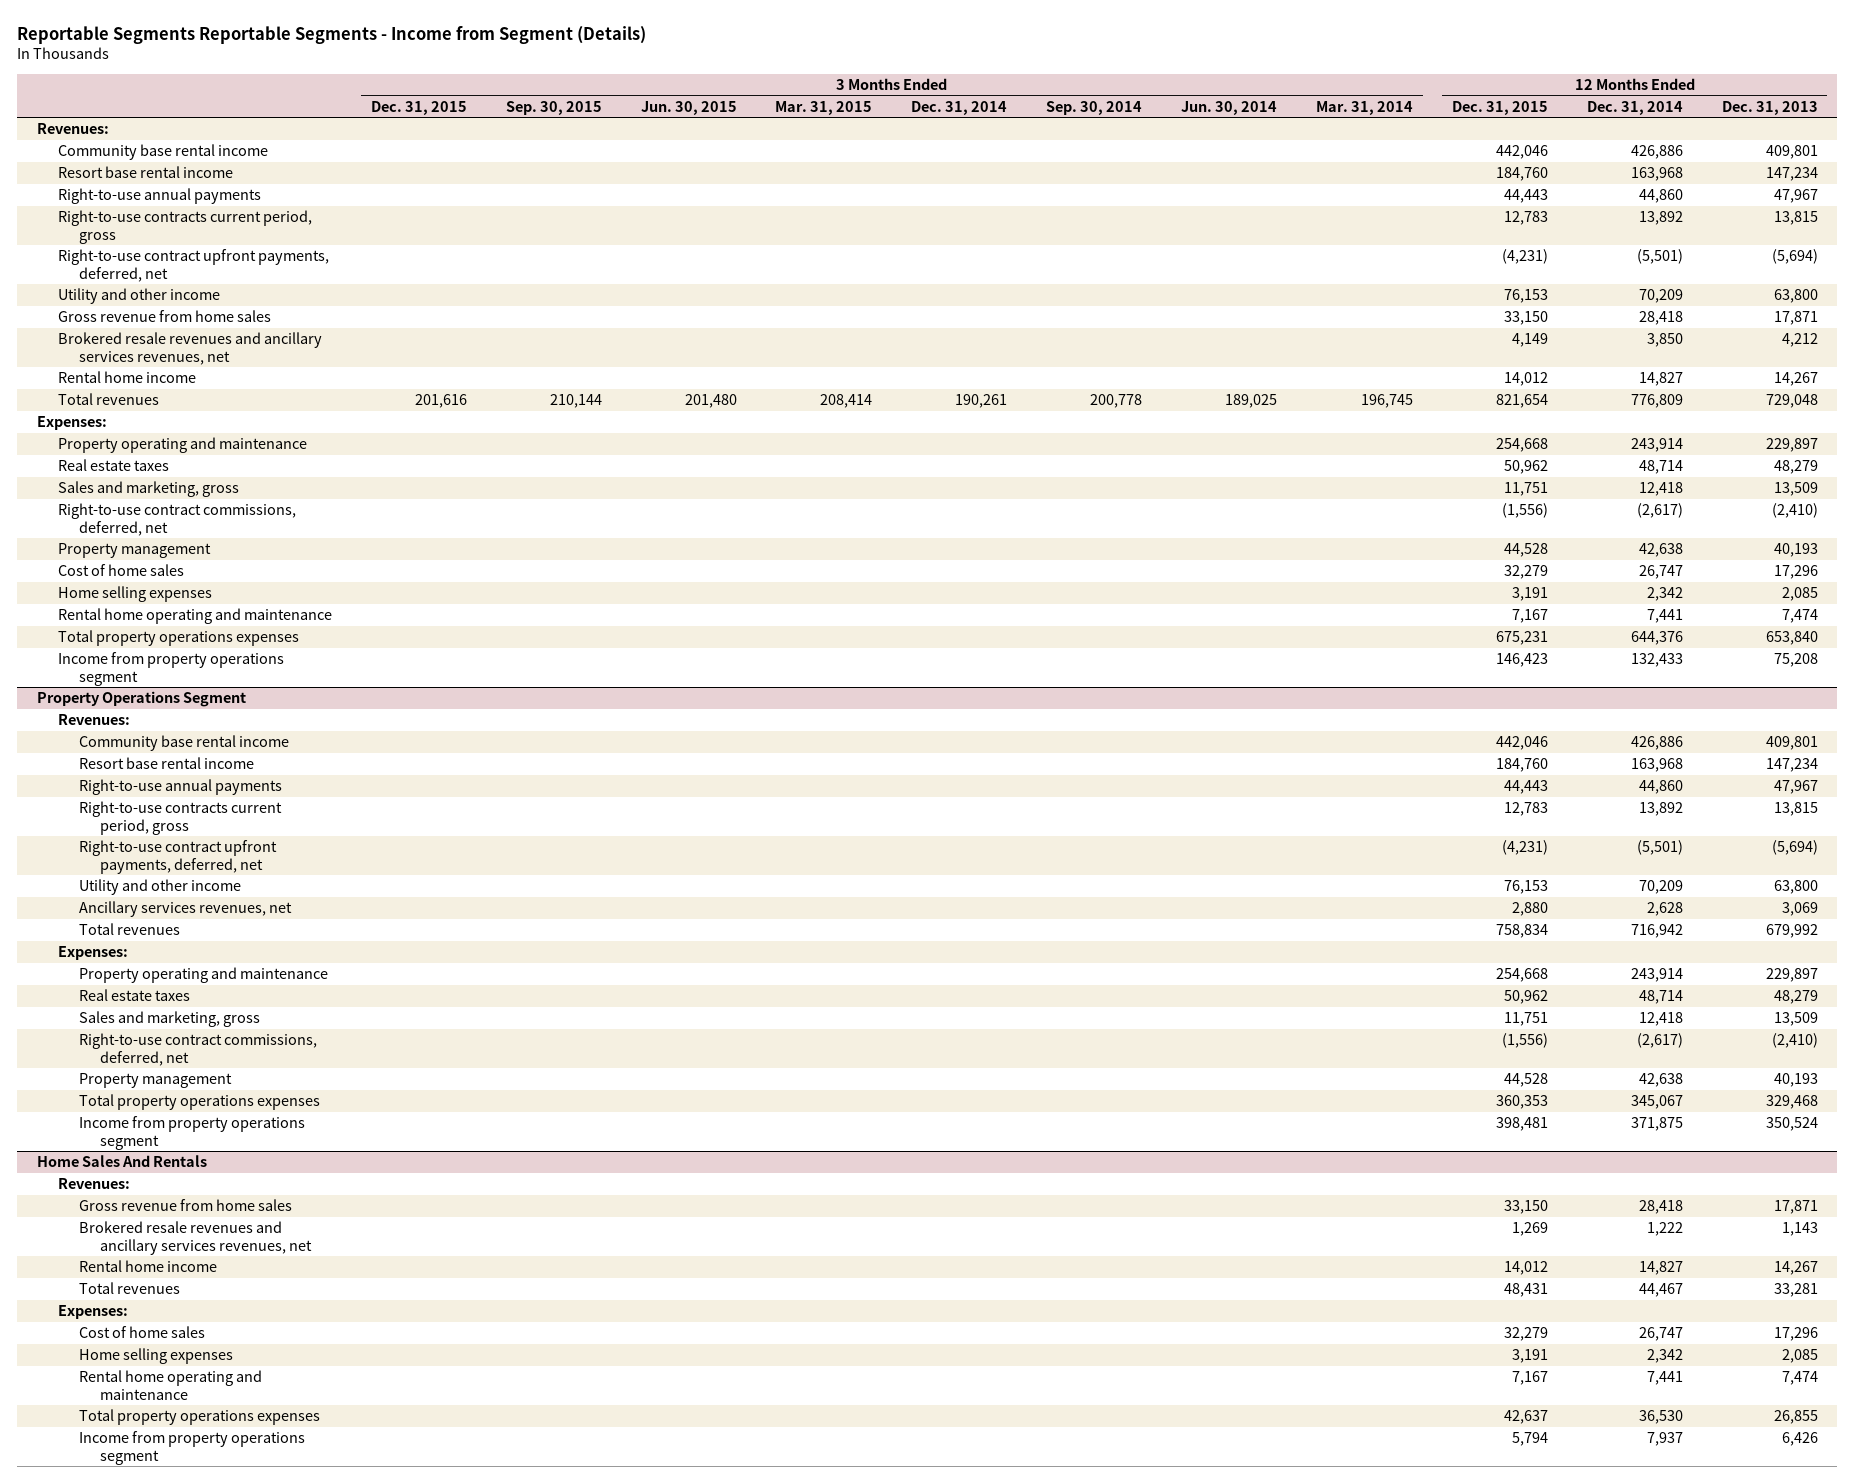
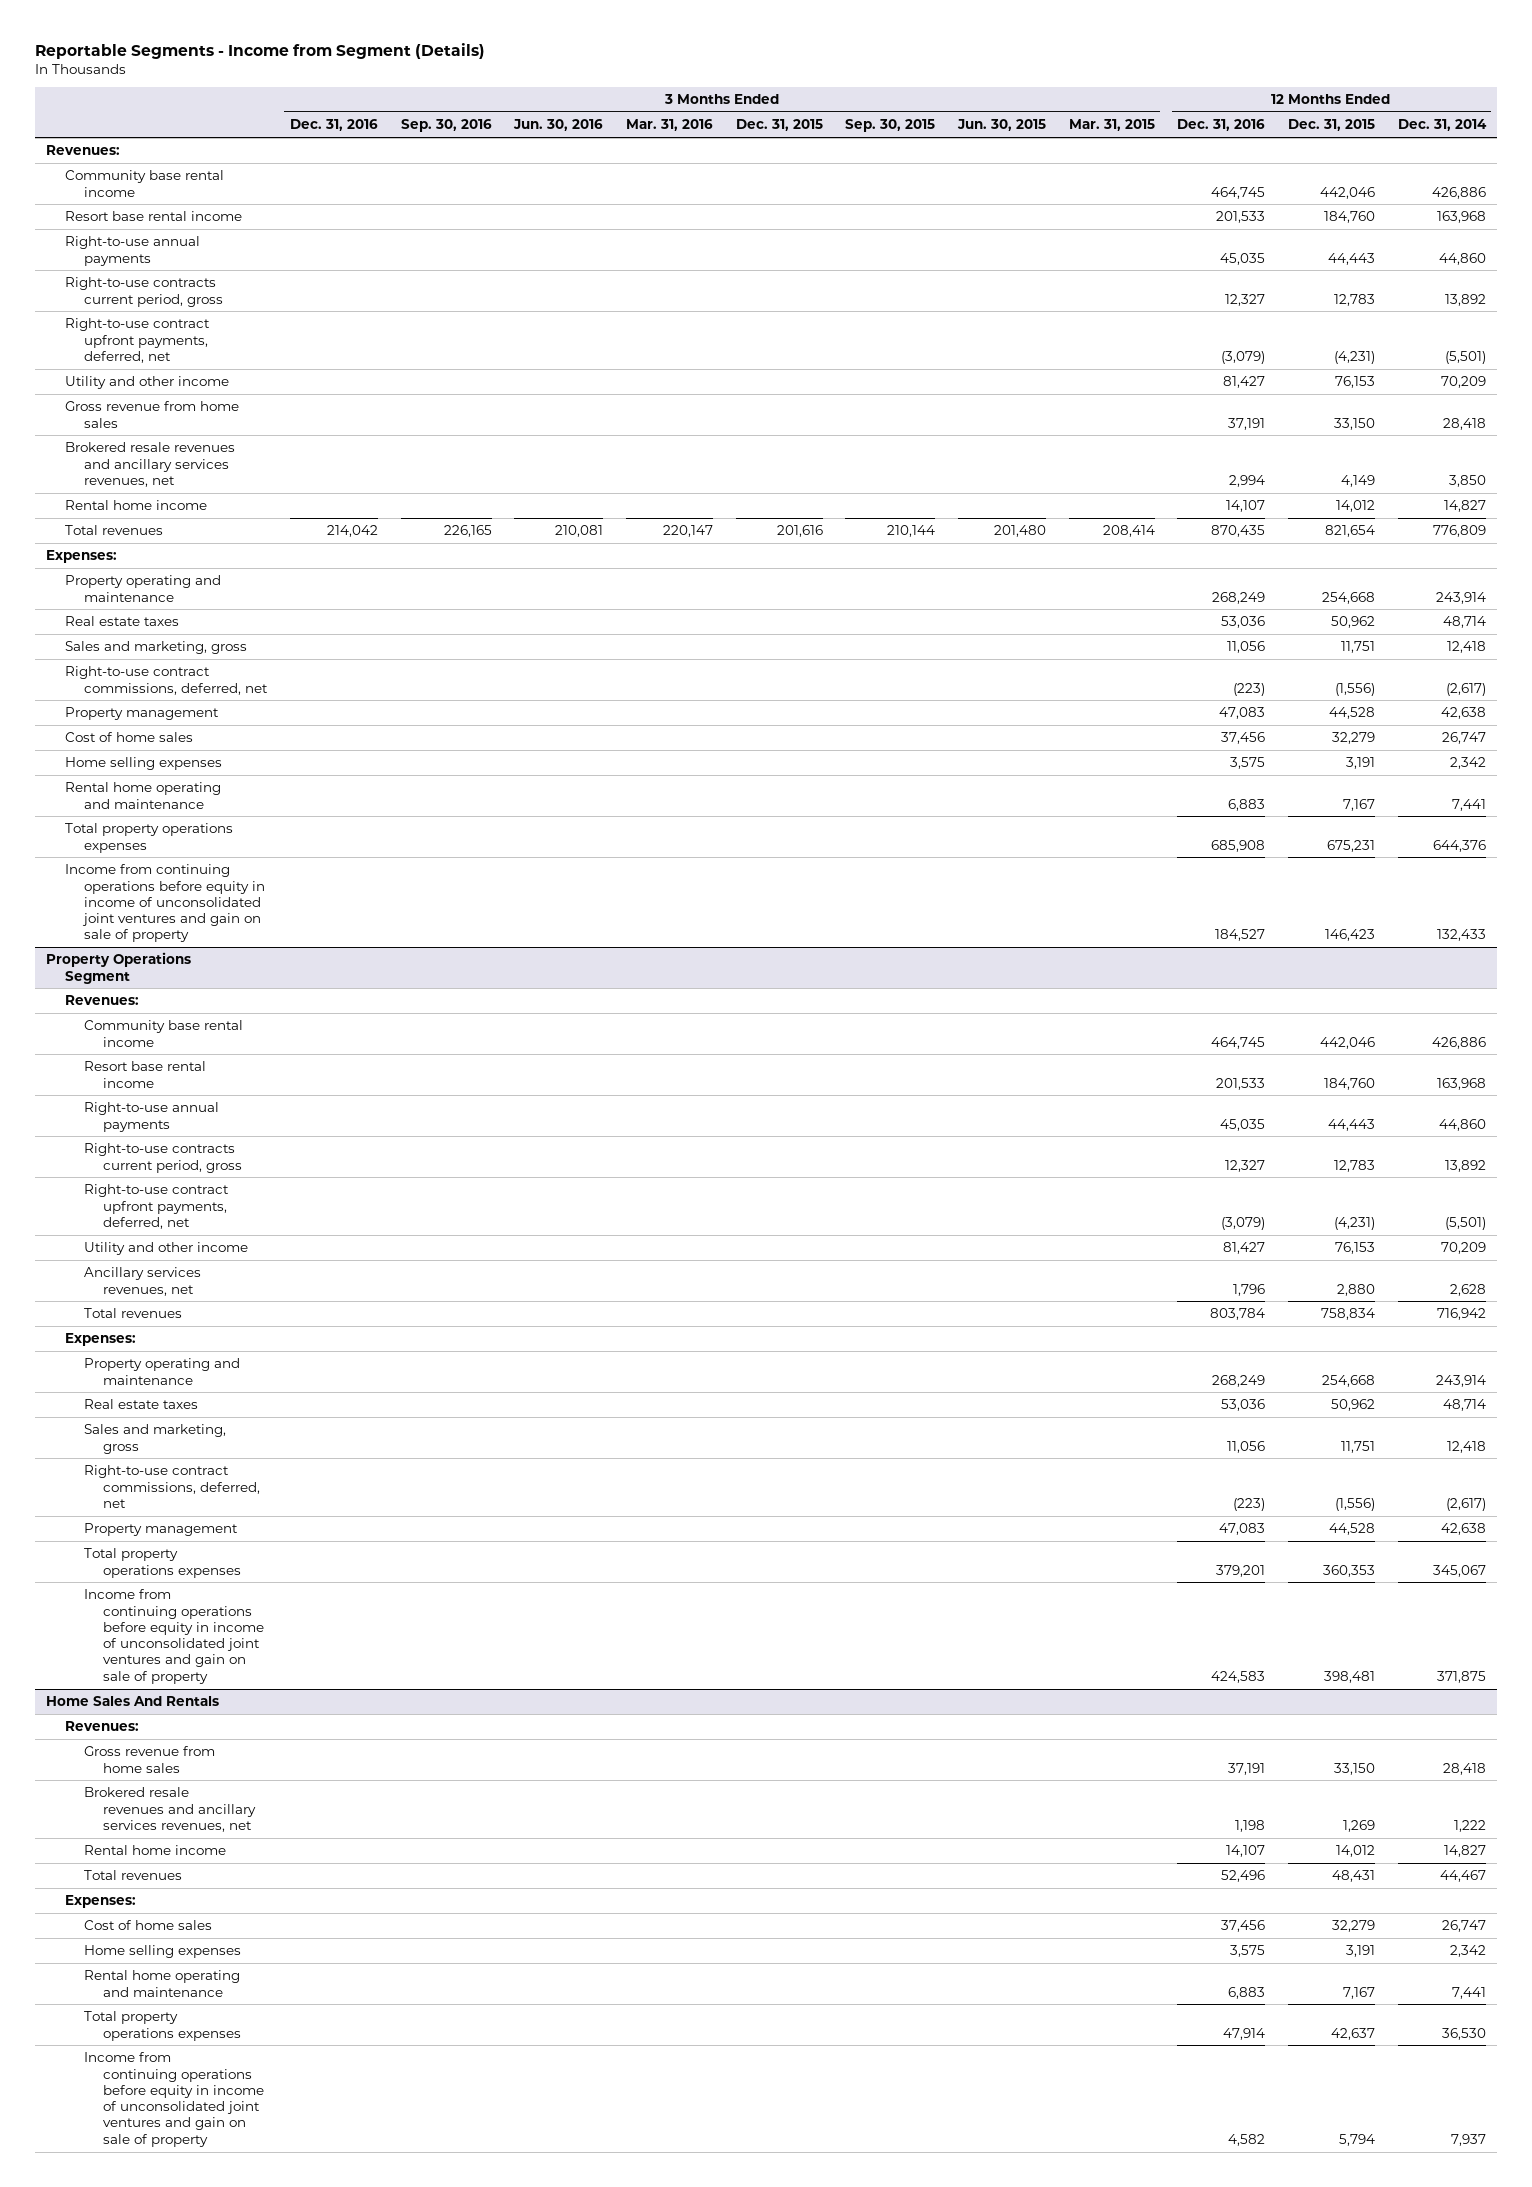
[17,25,647,44] Reportable Segments Reportable Segments - Income from Segment (Details) -> [35,42,486,59] Reportable Segments - Income from Segment (Details)
[911,100,1008,115] Dec. 31, 2014 -> none
[1046,100,1143,115] Sep. 30, 2014 -> none
[1181,100,1278,115] Jun. 30, 2014 -> none
[1316,100,1414,115] Mar. 31, 2014 -> none
[1721,100,1818,115] Dec. 31, 2013 -> none
none -> [289,119,378,132] Dec. 31, 2016
none -> [400,119,492,133] Sep. 30, 2016
none -> [513,119,604,132] Jun. 30, 2016
none -> [625,119,713,132] Mar. 31, 2016
none -> [1177,119,1266,132] Dec. 31, 2016
[57,652,284,686] Income from property operations segment -> [65,864,266,943] Income from continuing operations before equity in income of unconsolidated joint ventures and gain on sale of property
[78,1116,305,1150] Income from property operations segment -> [84,1589,265,1684] Income from continuing operations before equity in income of unconsolidated joint ventures and gain on sale of property
[78,1431,305,1465] Income from property operations segment -> [84,2052,265,2147] Income from continuing operations before equity in income of unconsolidated joint ventures and gain on sale of property

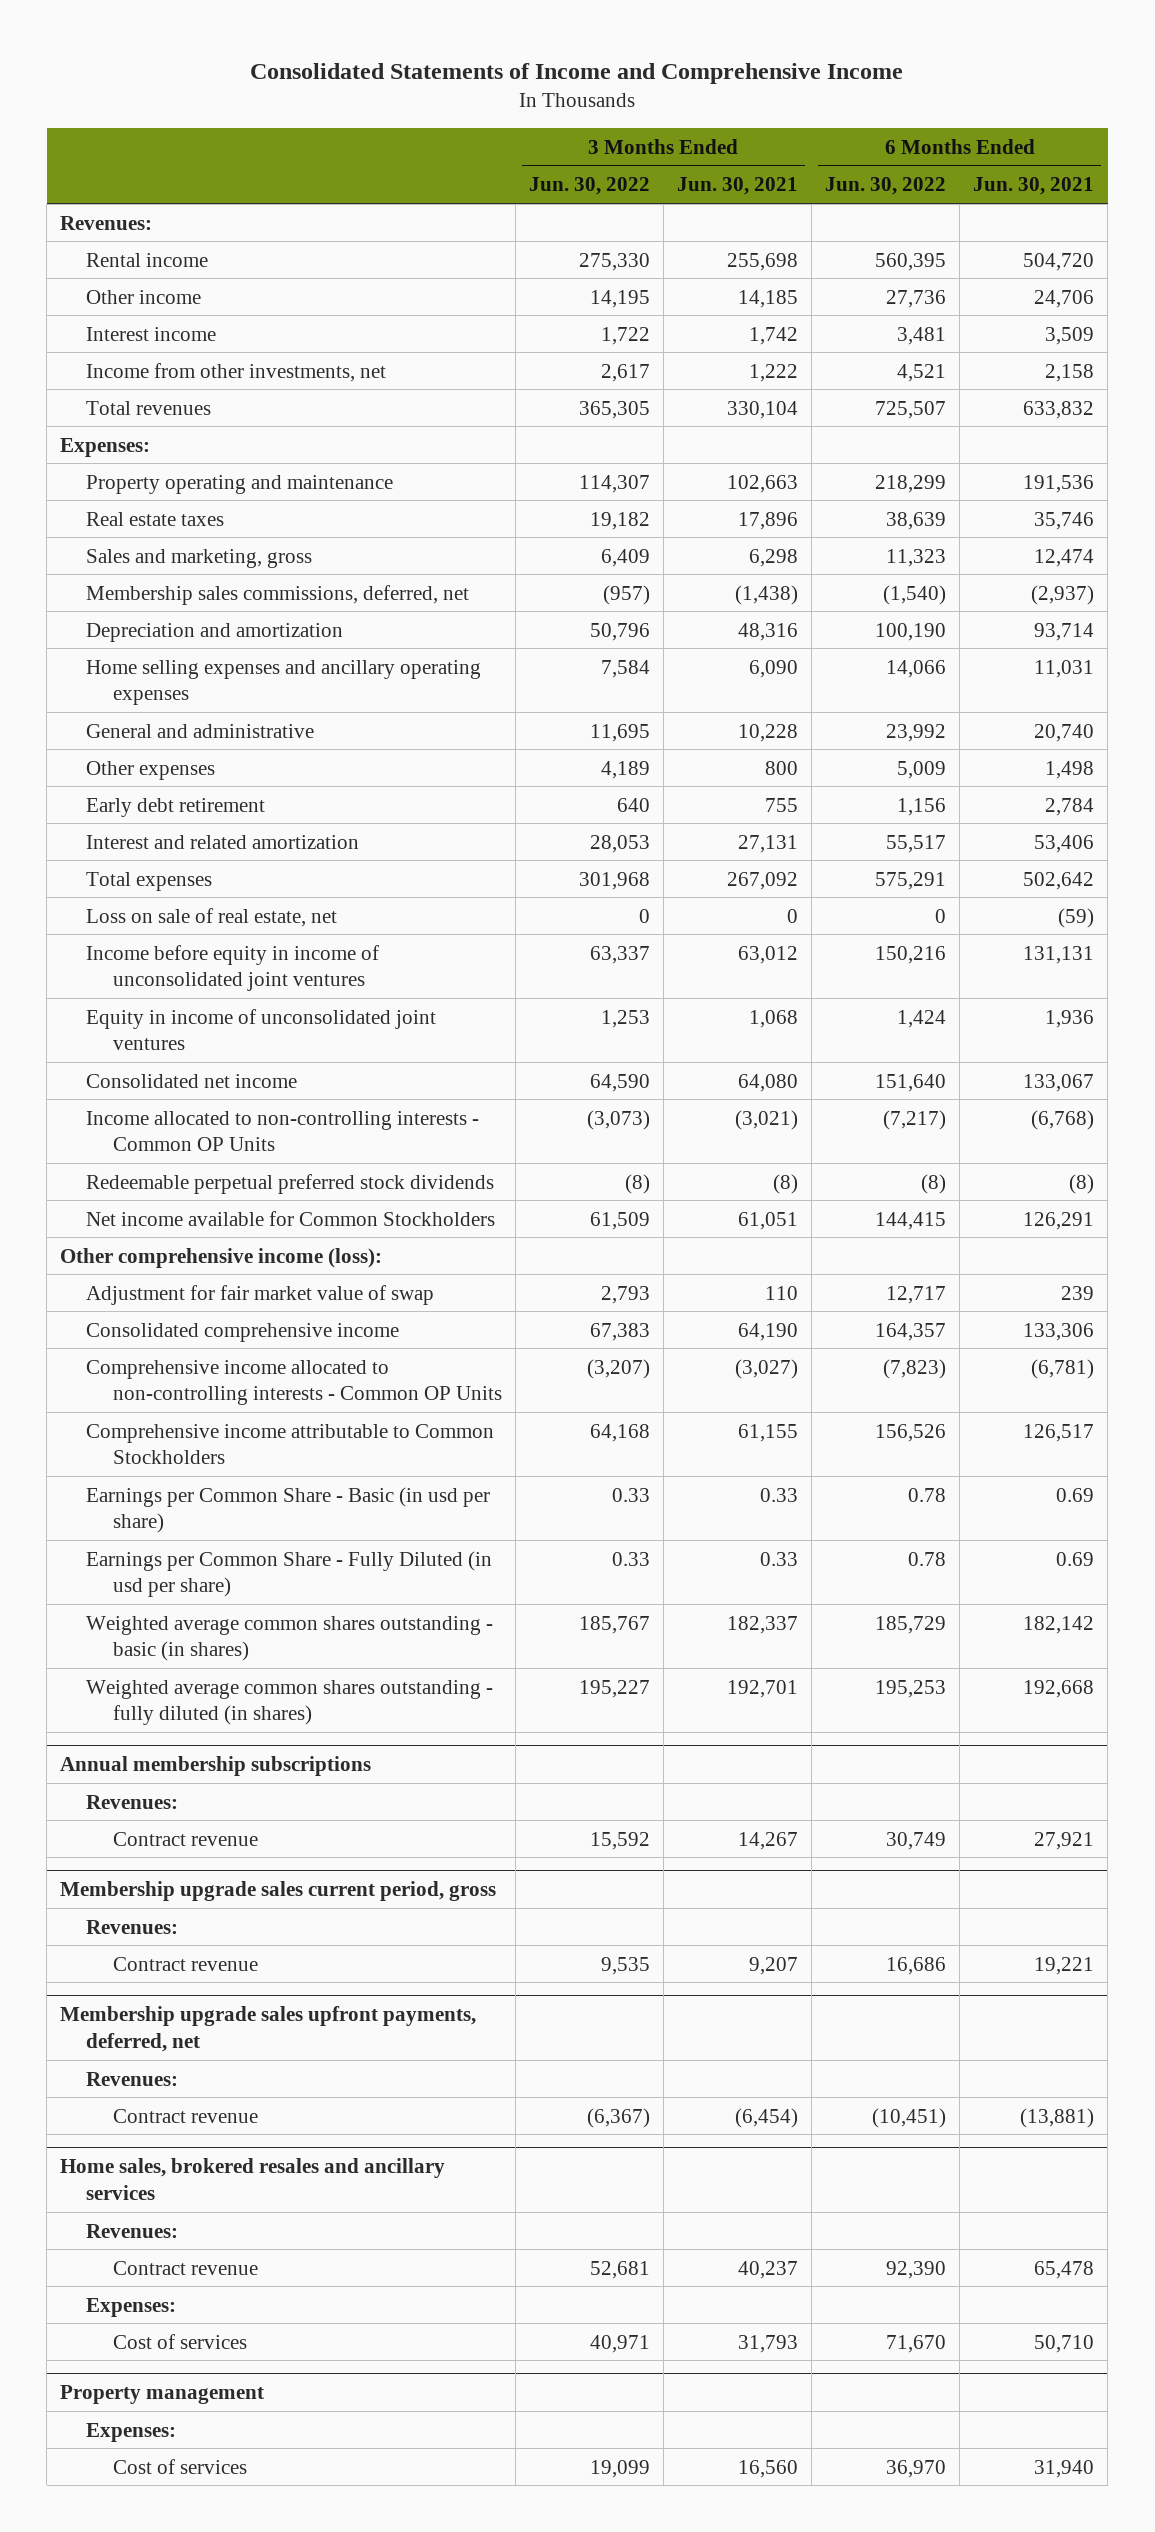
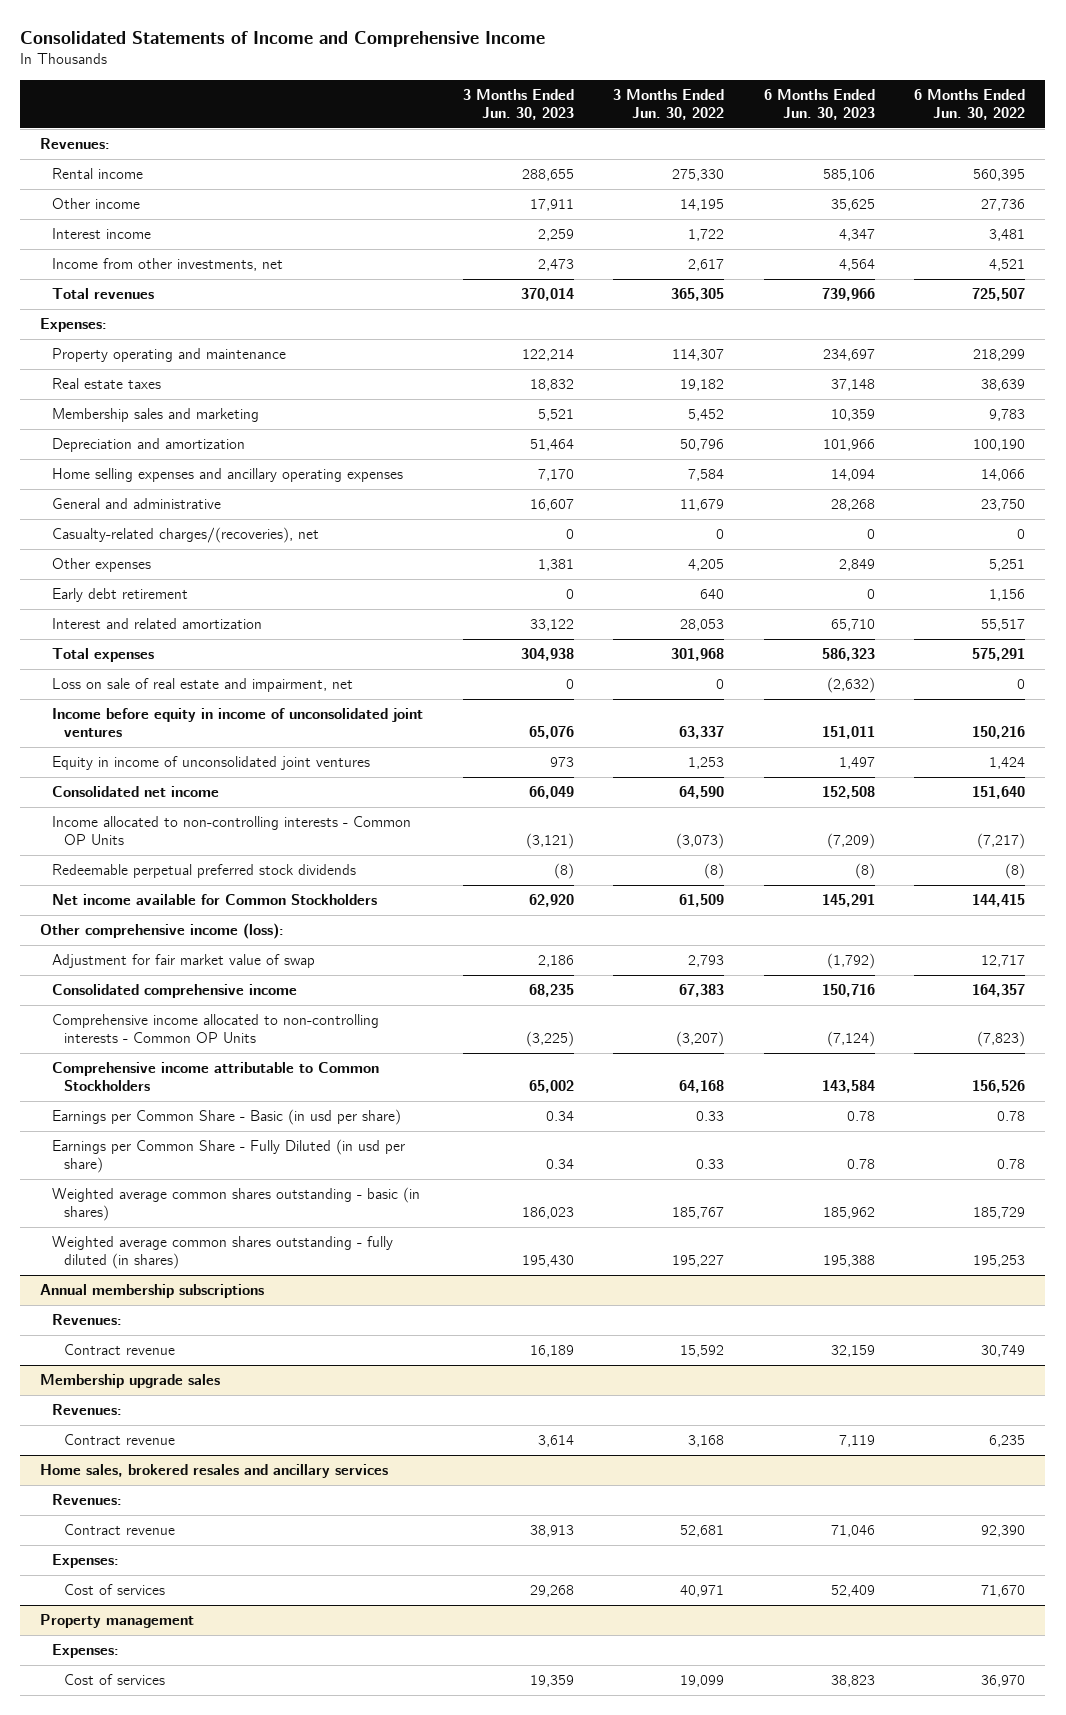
[676,177,798,196] Jun. 30, 2021 -> none
[973,177,1095,196] Jun. 30, 2021 -> none
none -> [462,88,574,121] 3 Months Ended Jun. 30, 2023
none -> [763,88,875,121] 6 Months Ended Jun. 30, 2023
[86,584,470,605] Membership sales commissions, deferred, net -> none
[86,548,313,568] Sales and marketing, gross -> [52,408,260,423] Membership sales and marketing
[600,548,650,567] 6,409 -> [688,409,725,422] 5,452
[886,548,947,567] 11,323 -> [989,409,1026,422] 9,783
[589,723,650,742] 11,695 -> [680,499,725,512] 11,679
[886,723,947,742] 23,992 -> [981,499,1026,512] 23,750
none -> [52,527,320,544] Casualty-related charges/(recoveries), net
[600,760,650,779] 4,189 -> [688,559,725,572] 4,205
[897,760,947,779] 5,009 -> [989,559,1026,572] 5,251
[86,907,338,927] Loss on sale of real estate, net -> [52,678,354,693] Loss on sale of real estate and impairment, net
[86,1919,179,1934] Revenues: -> none
[112,1956,258,1971] Contract revenue -> none
[60,2005,477,2052] Membership upgrade sales upfront payments, deferred, net -> none
[60,1880,497,1901] Membership upgrade sales current period, gross -> [40,1374,221,1389] Membership upgrade sales
[586,2107,650,2128] (6,367) -> [688,1435,725,1448] 3,168
[872,2107,947,2128] (10,451) -> [989,1435,1026,1448] 6,235

